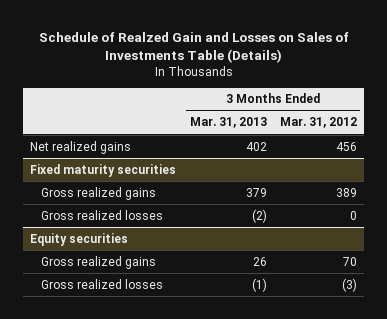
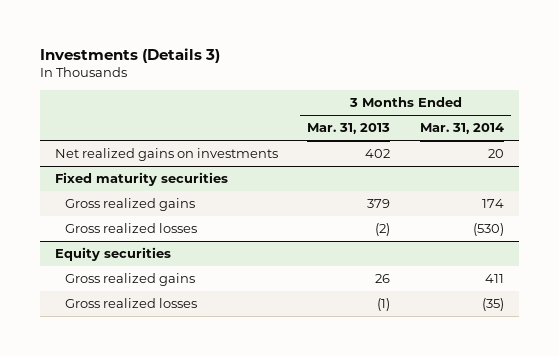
[38,31,349,63] Schedule of Realzed Gain and Losses on Sales of Investments Table (Details) -> [39,47,220,63] Investments (Details 3)
[279,117,357,129] Mar. 31, 2012 -> none
none -> [419,123,504,135] Mar. 31, 2014
[30,140,132,154] Net realized gains -> [54,148,278,162] Net realized gains on investments

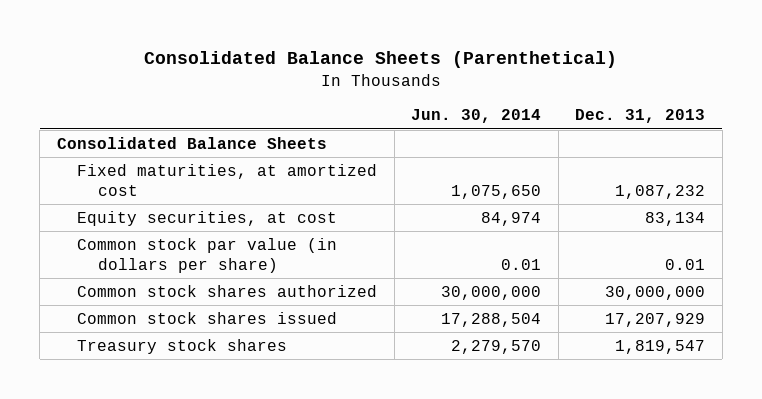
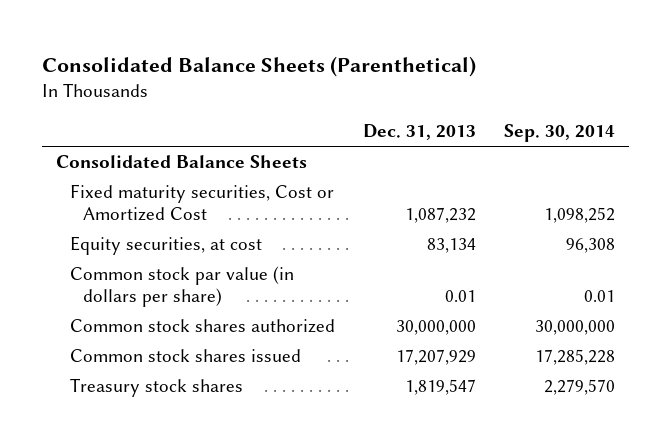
[411,109,542,124] Jun. 30, 2014 -> none
none -> [503,124,615,143] Sep. 30, 2014
[77,163,378,197] Fixed maturities, at amortized cost -> [69,184,334,222] Fixed maturity securities, Cost or Amortized Cost

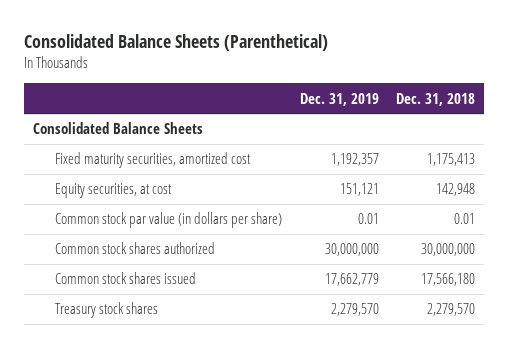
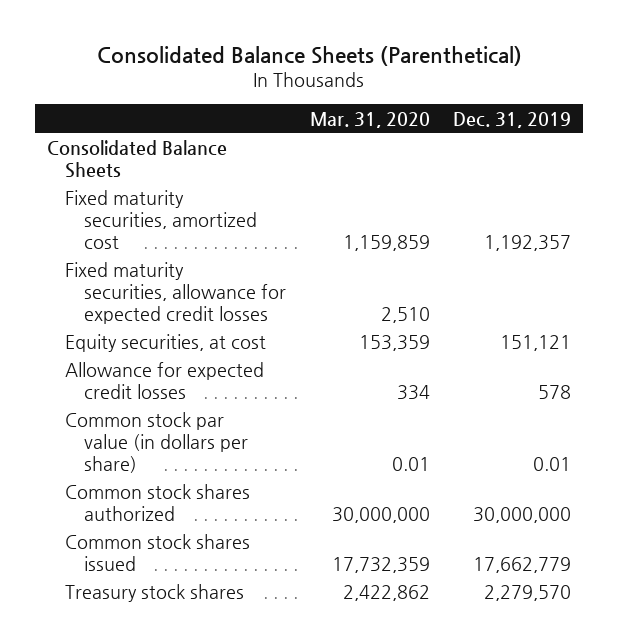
[395,92,475,106] Dec. 31, 2018 -> none
none -> [309,111,430,128] Mar. 31, 2020
none -> [65,262,286,325] Fixed maturity securities, allowance for expected credit losses
none -> [65,362,265,400] Allowance for expected credit losses

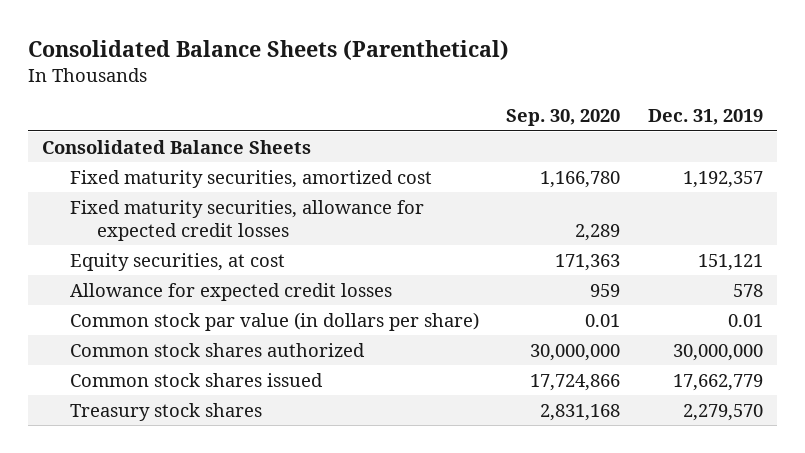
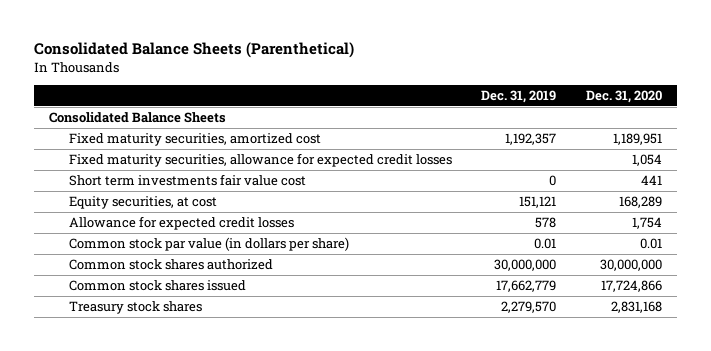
[506,109,621,127] Sep. 30, 2020 -> none
none -> [585,90,662,104] Dec. 31, 2020
none -> [68,174,306,187] Short term investments fair value cost

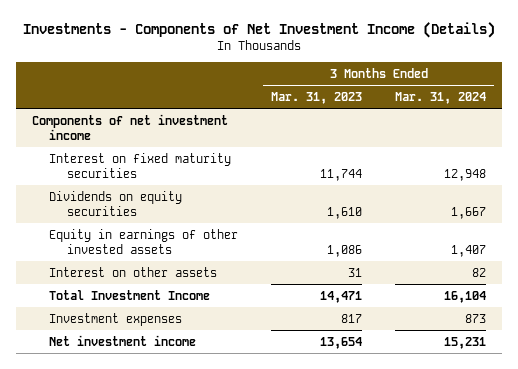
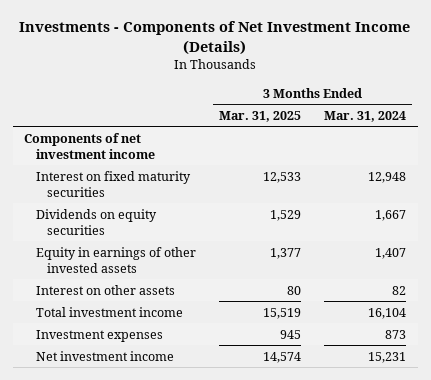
[271,91,363,104] Mar. 31, 2023 -> none
none -> [219,110,302,122] Mar. 31, 2025
[49,289,211,300] Total Investment Income -> [35,306,183,317] Total investment income

